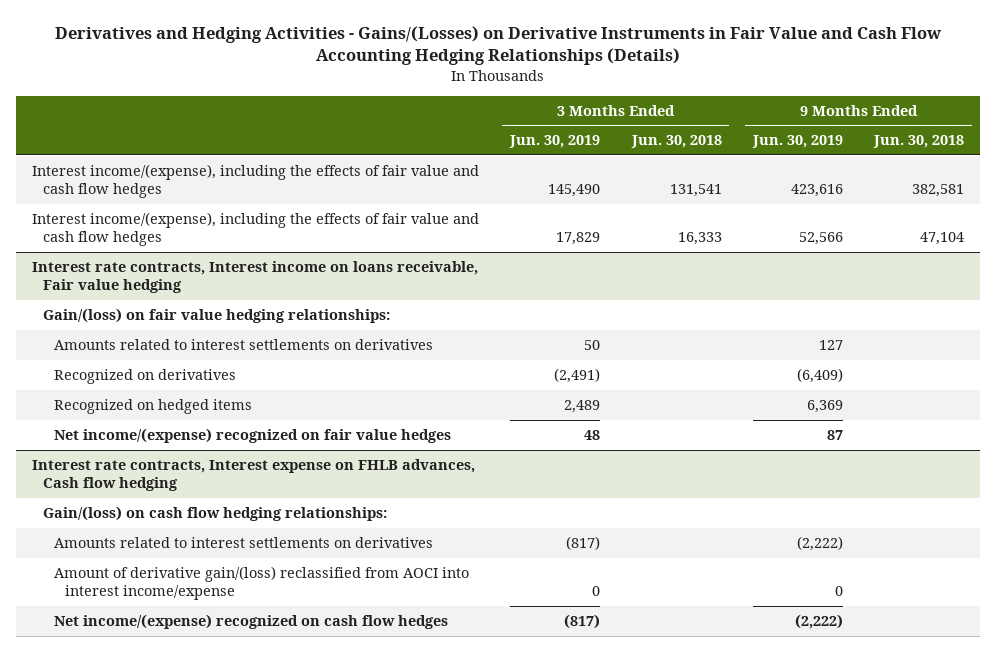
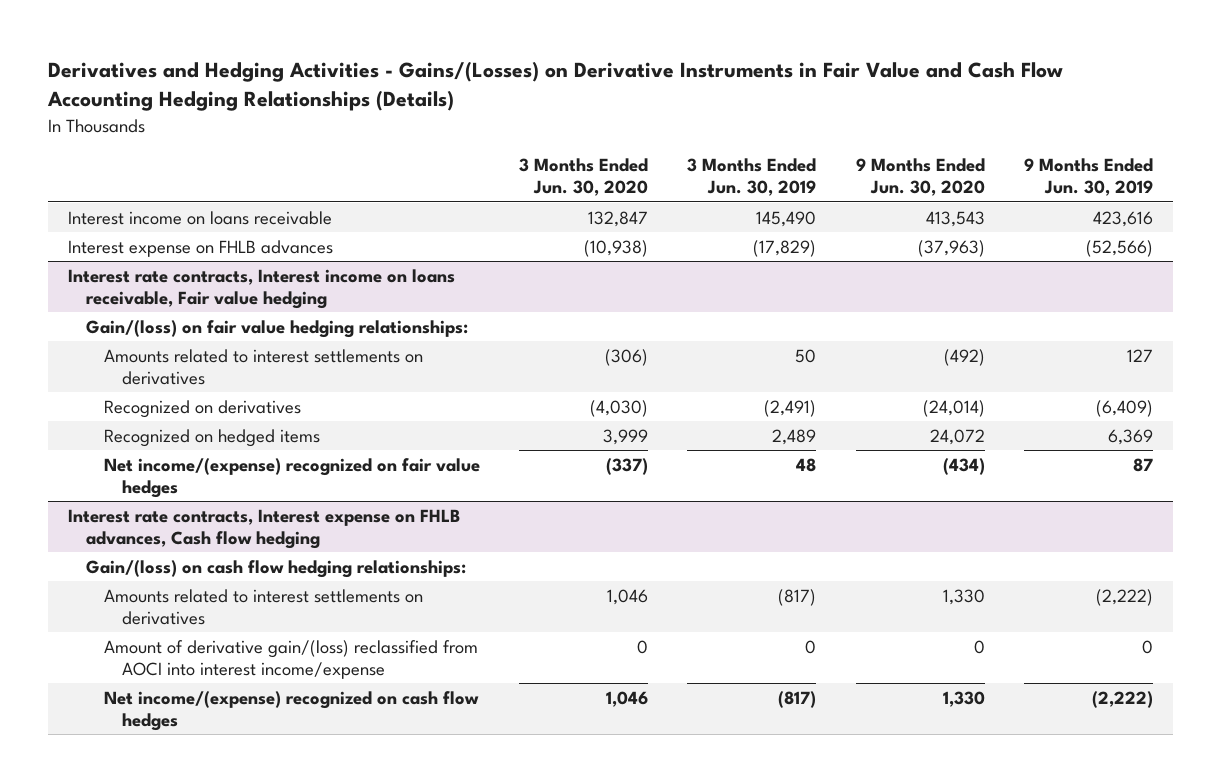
[630,135,722,149] Jun. 30, 2018 -> none
[873,135,965,149] Jun. 30, 2018 -> none
none -> [519,158,649,197] 3 Months Ended Jun. 30, 2020
none -> [855,158,985,197] 9 Months Ended Jun. 30, 2020
[31,212,479,247] Interest income/(expense), including the effects of fair value and cash flow hedges -> none
[31,164,479,199] Interest income/(expense), including the effects of fair value and cash flow hedges -> [68,210,333,225] Interest income on loans receivable
none -> [68,239,334,257] Interest expense on FHLB advances

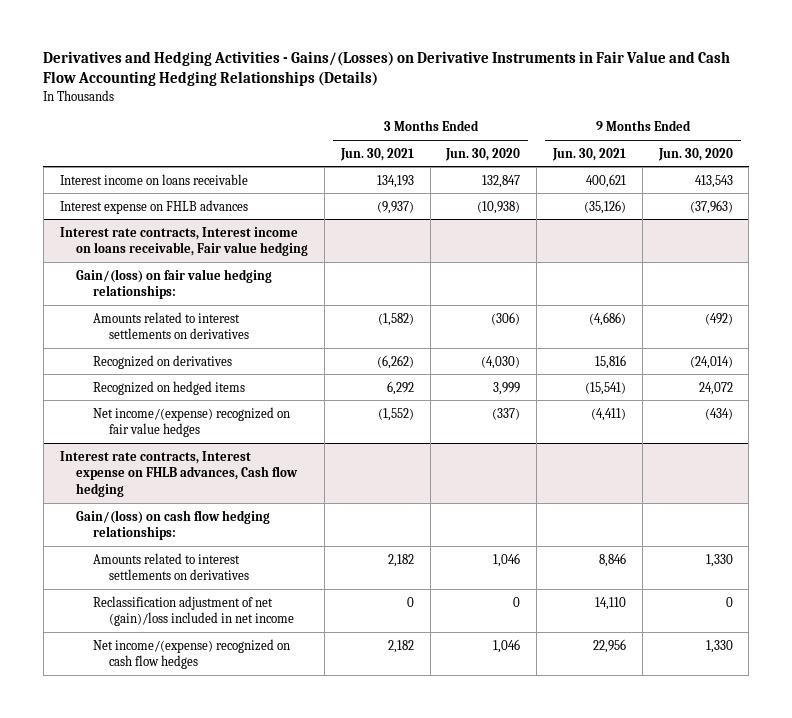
[687,158,817,197] 3 Months Ended Jun. 30, 2019 -> none
[1024,158,1154,197] 9 Months Ended Jun. 30, 2019 -> none
none -> [339,147,414,161] Jun. 30, 2021
none -> [551,147,626,161] Jun. 30, 2021
[103,639,478,679] Amount of derivative gain/(loss) reclassified from AOCI into interest income/expense -> [92,595,295,627] Reclassification adjustment of net (gain)/loss included in net income

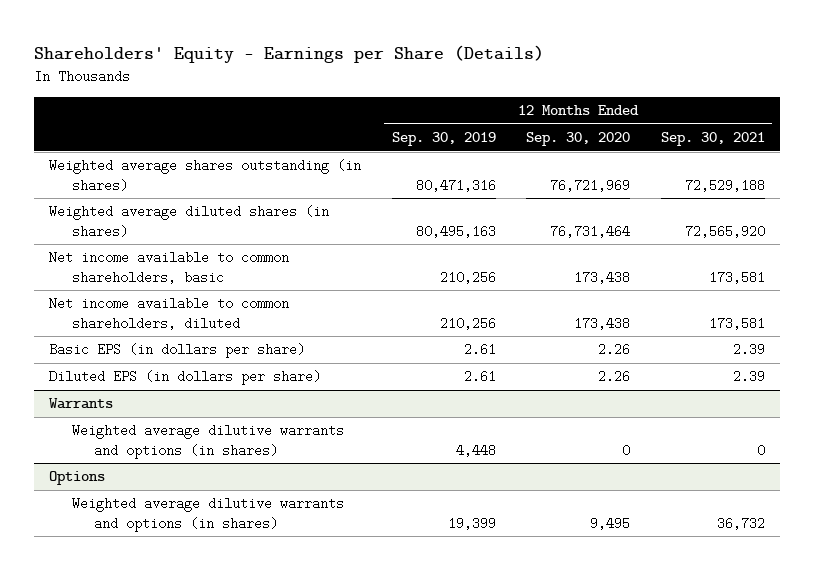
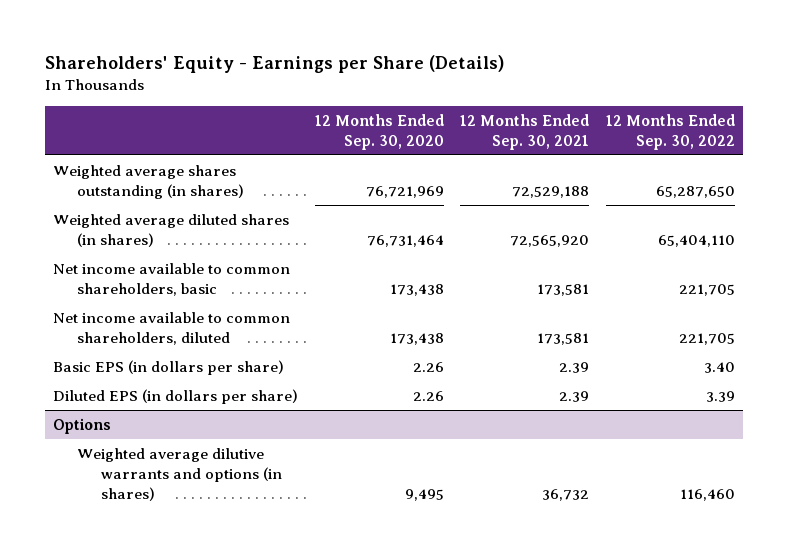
[391,132,496,147] Sep. 30, 2019 -> none
none -> [605,113,735,150] 12 Months Ended Sep. 30, 2022
[49,398,114,410] Warrants -> none
[71,424,344,459] Weighted average dilutive warrants and options (in shares) -> none

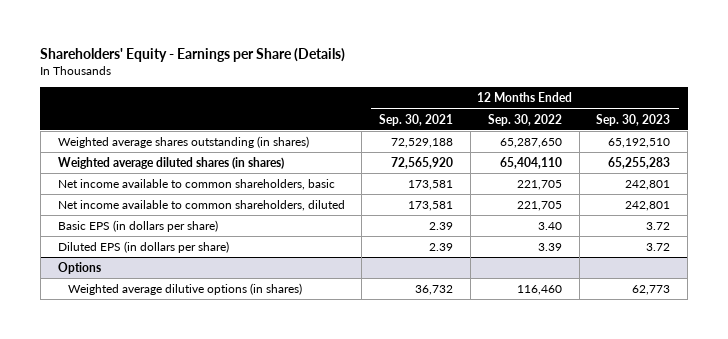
[314,113,444,150] 12 Months Ended Sep. 30, 2020 -> none
none -> [596,113,671,126] Sep. 30, 2023
[77,447,282,501] Weighted average dilutive warrants and options (in shares) -> [68,282,303,295] Weighted average dilutive options (in shares)

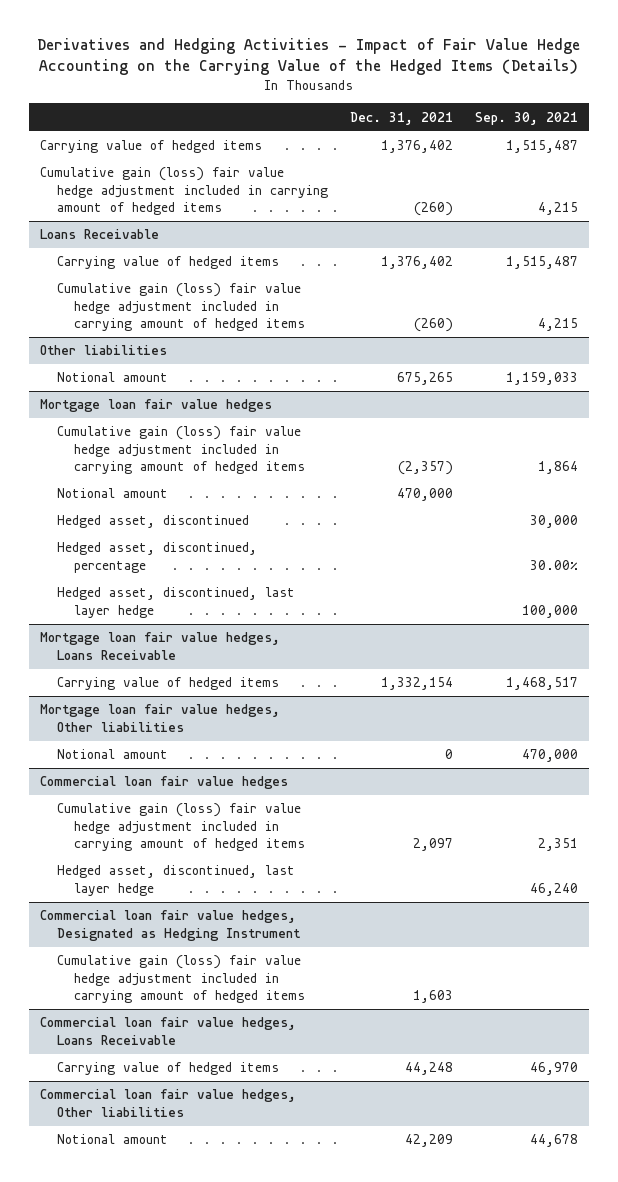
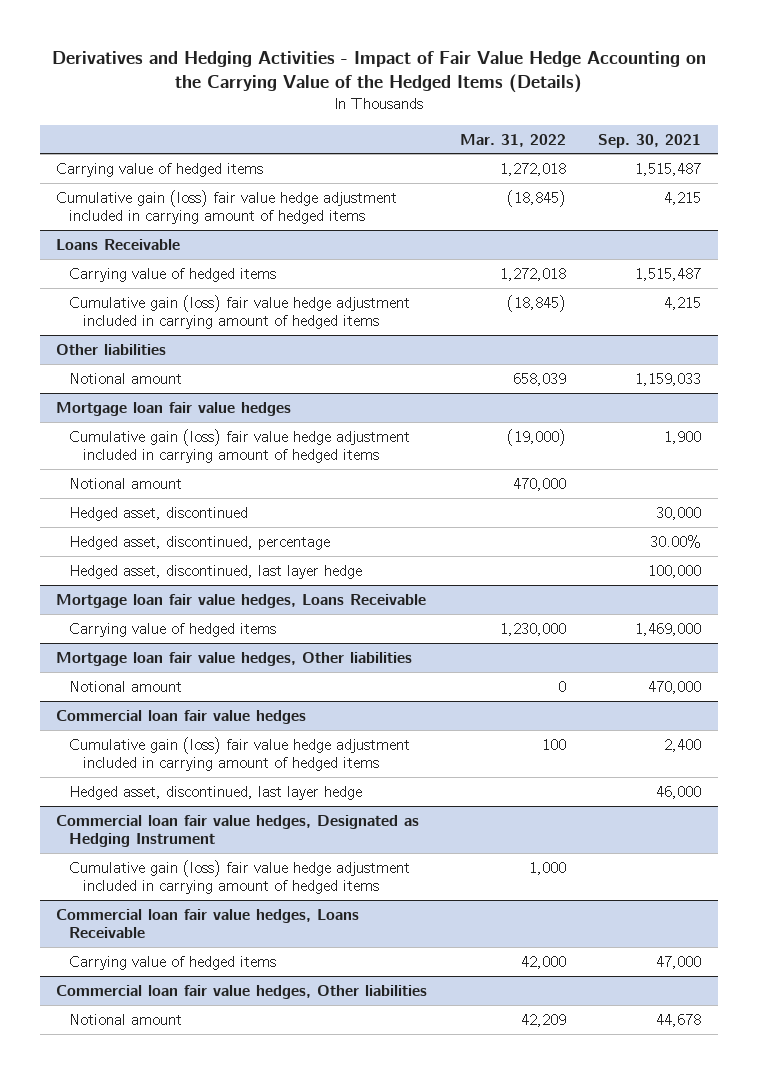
[350,111,454,125] Dec. 31, 2021 -> none
none -> [459,133,566,147] Mar. 31, 2022
[538,461,579,475] 1,864 -> [664,430,702,444] 1,900
[506,677,579,691] 1,468,517 -> [635,622,702,636] 1,469,000
[538,838,579,852] 2,351 -> [664,738,702,752] 2,400
[530,882,579,896] 46,240 -> [656,785,702,799] 46,000
[530,1062,579,1076] 46,970 -> [656,955,702,969] 47,000

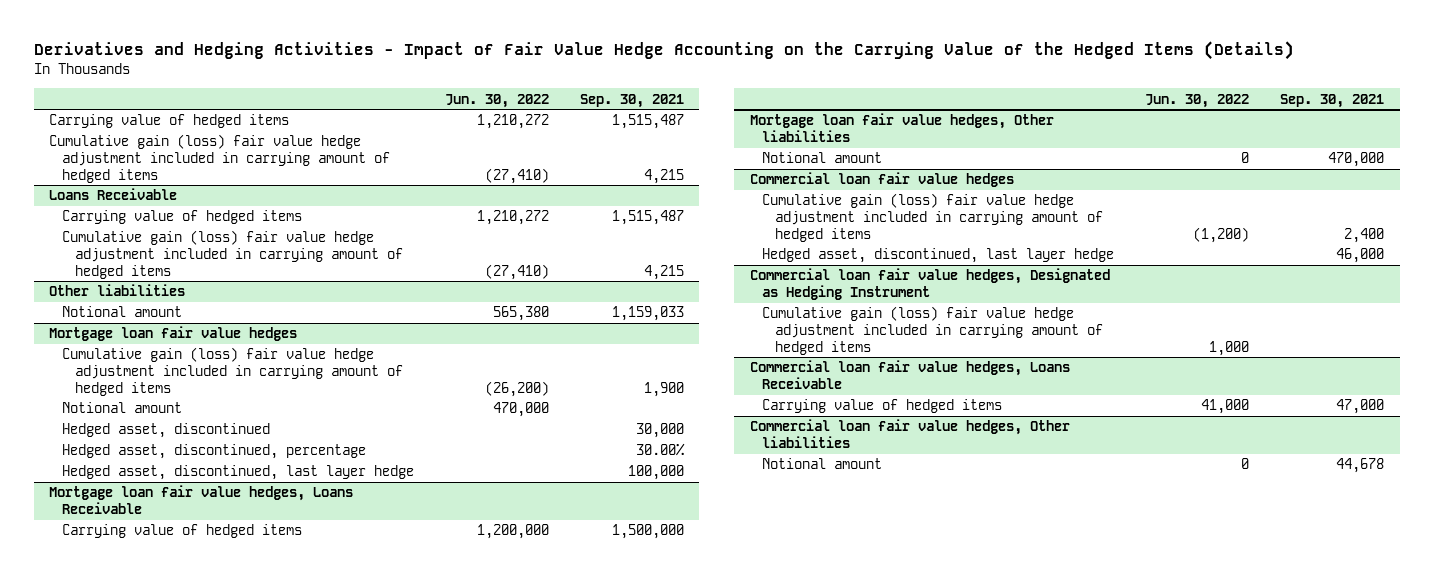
[459,133,566,147] Mar. 31, 2022 -> none
none -> [444,93,549,108] Jun. 30, 2022
[635,622,702,636] 1,469,000 -> [611,524,684,540] 1,500,000

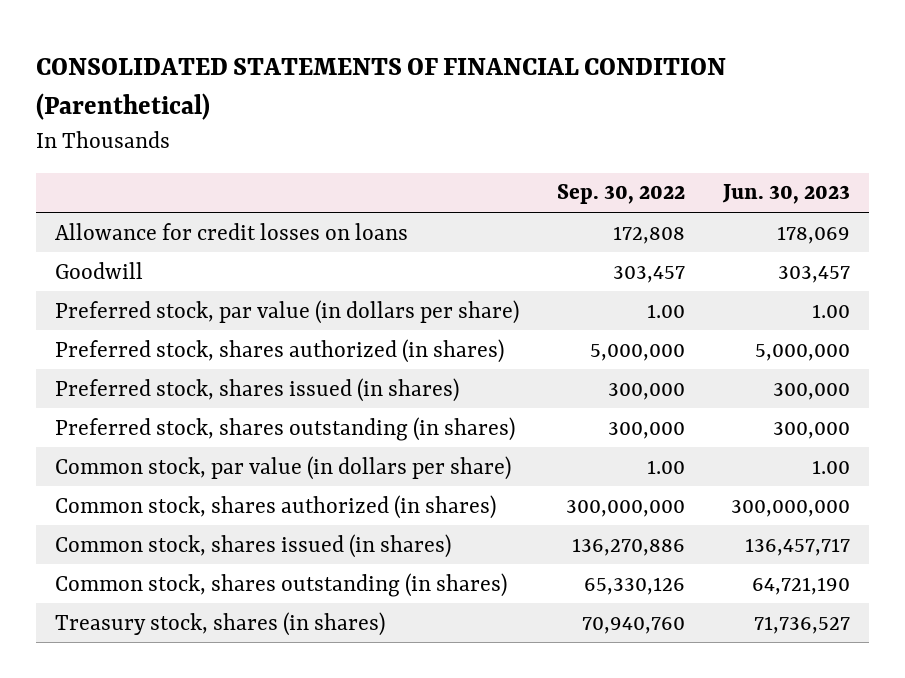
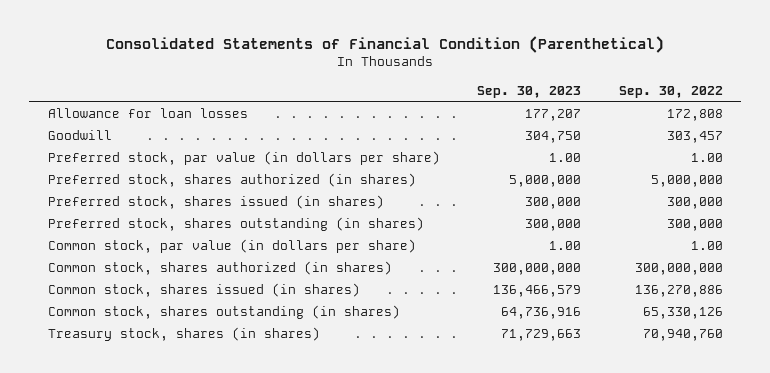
[36,58,727,120] CONSOLIDATED STATEMENTS OF FINANCIAL CONDITION (Parenthetical) -> [106,35,665,53] Consolidated Statements of Financial Condition (Parenthetical)
[721,184,850,205] Jun. 30, 2023 -> none
none -> [477,85,582,98] Sep. 30, 2023
[55,222,409,240] Allowance for credit losses on loans -> [47,107,248,118] Allowance for loan losses

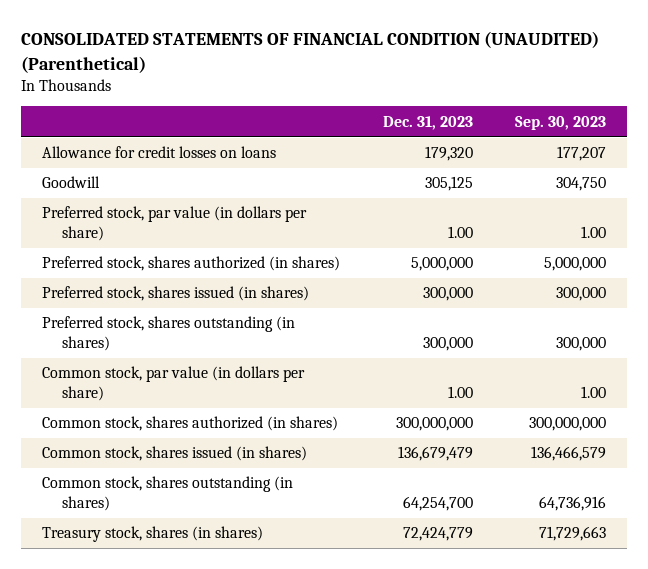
[106,35,665,53] Consolidated Statements of Financial Condition (Parenthetical) -> [20,31,599,73] CONSOLIDATED STATEMENTS OF FINANCIAL CONDITION (UNAUDITED) (Parenthetical)
[618,85,723,98] Sep. 30, 2022 -> none
none -> [382,115,473,130] Dec. 31, 2023
[47,107,248,118] Allowance for loan losses -> [42,146,277,159] Allowance for credit losses on loans

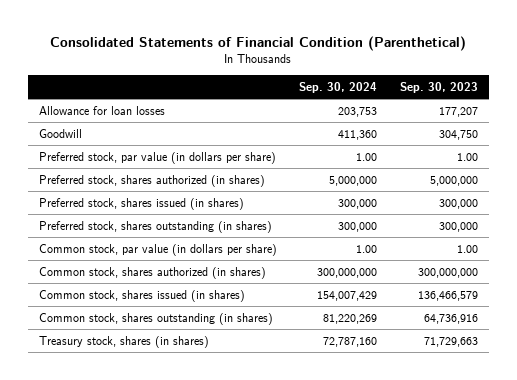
[20,31,599,73] CONSOLIDATED STATEMENTS OF FINANCIAL CONDITION (UNAUDITED) (Parenthetical) -> [50,35,467,51] Consolidated Statements of Financial Condition (Parenthetical)
[382,115,473,130] Dec. 31, 2023 -> none
none -> [299,81,378,93] Sep. 30, 2024
[42,146,277,159] Allowance for credit losses on loans -> [38,105,165,115] Allowance for loan losses

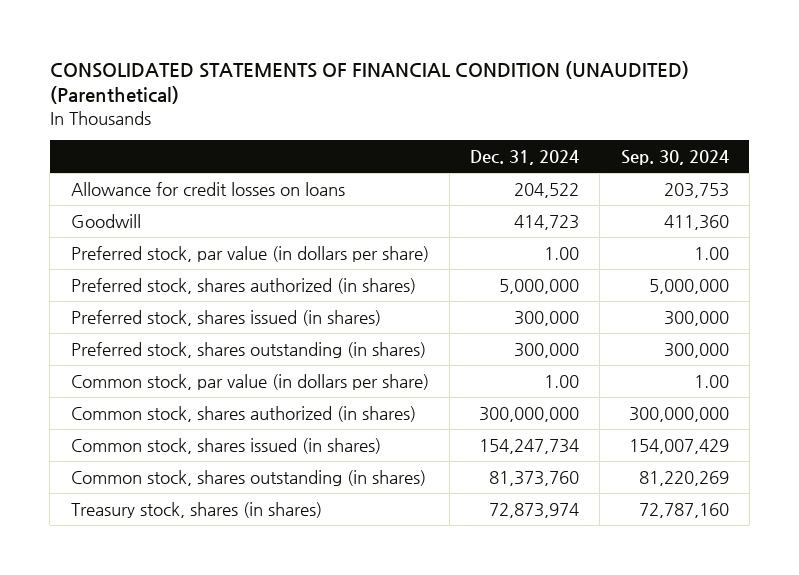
[50,35,467,51] Consolidated Statements of Financial Condition (Parenthetical) -> [49,60,689,105] CONSOLIDATED STATEMENTS OF FINANCIAL CONDITION (UNAUDITED) (Parenthetical)
[399,81,478,93] Sep. 30, 2023 -> none
none -> [470,150,580,166] Dec. 31, 2024
[38,105,165,115] Allowance for loan losses -> [70,181,345,196] Allowance for credit losses on loans

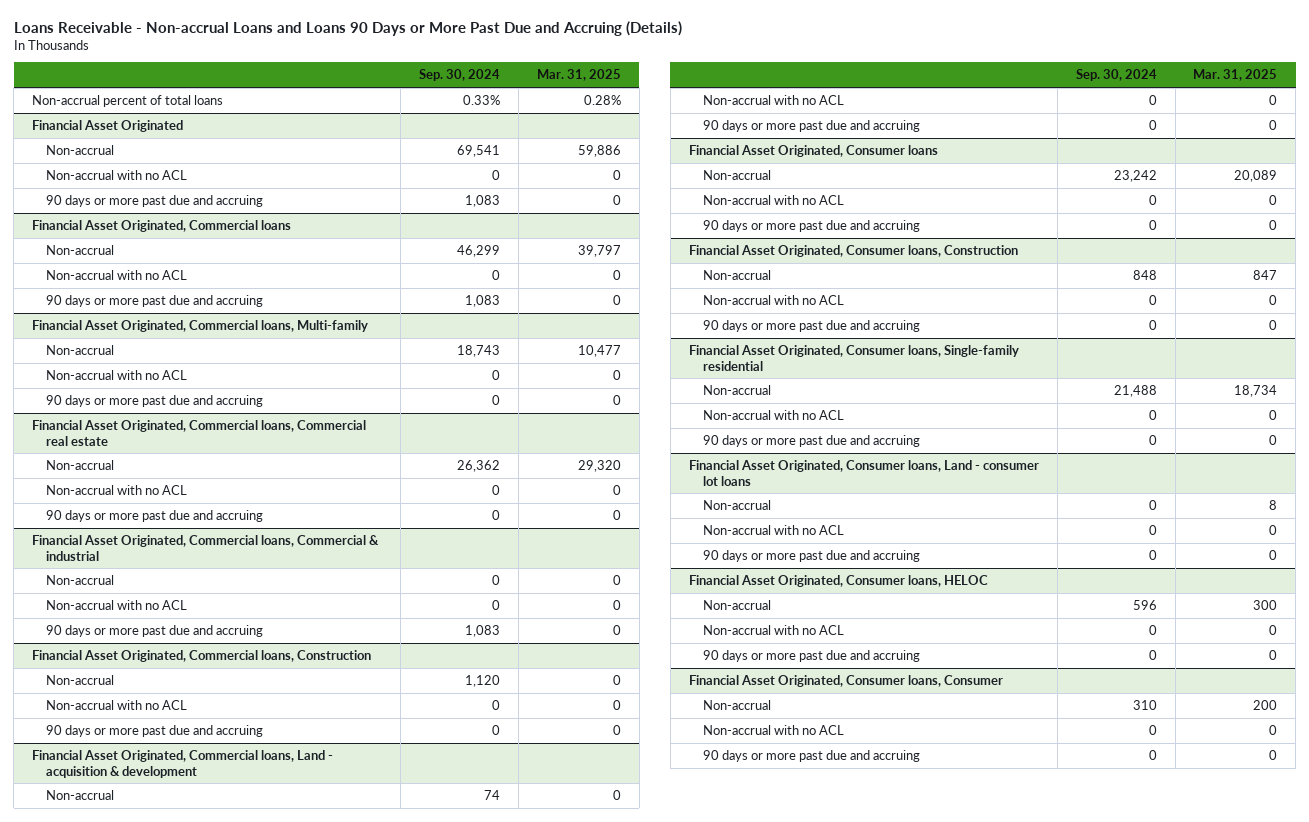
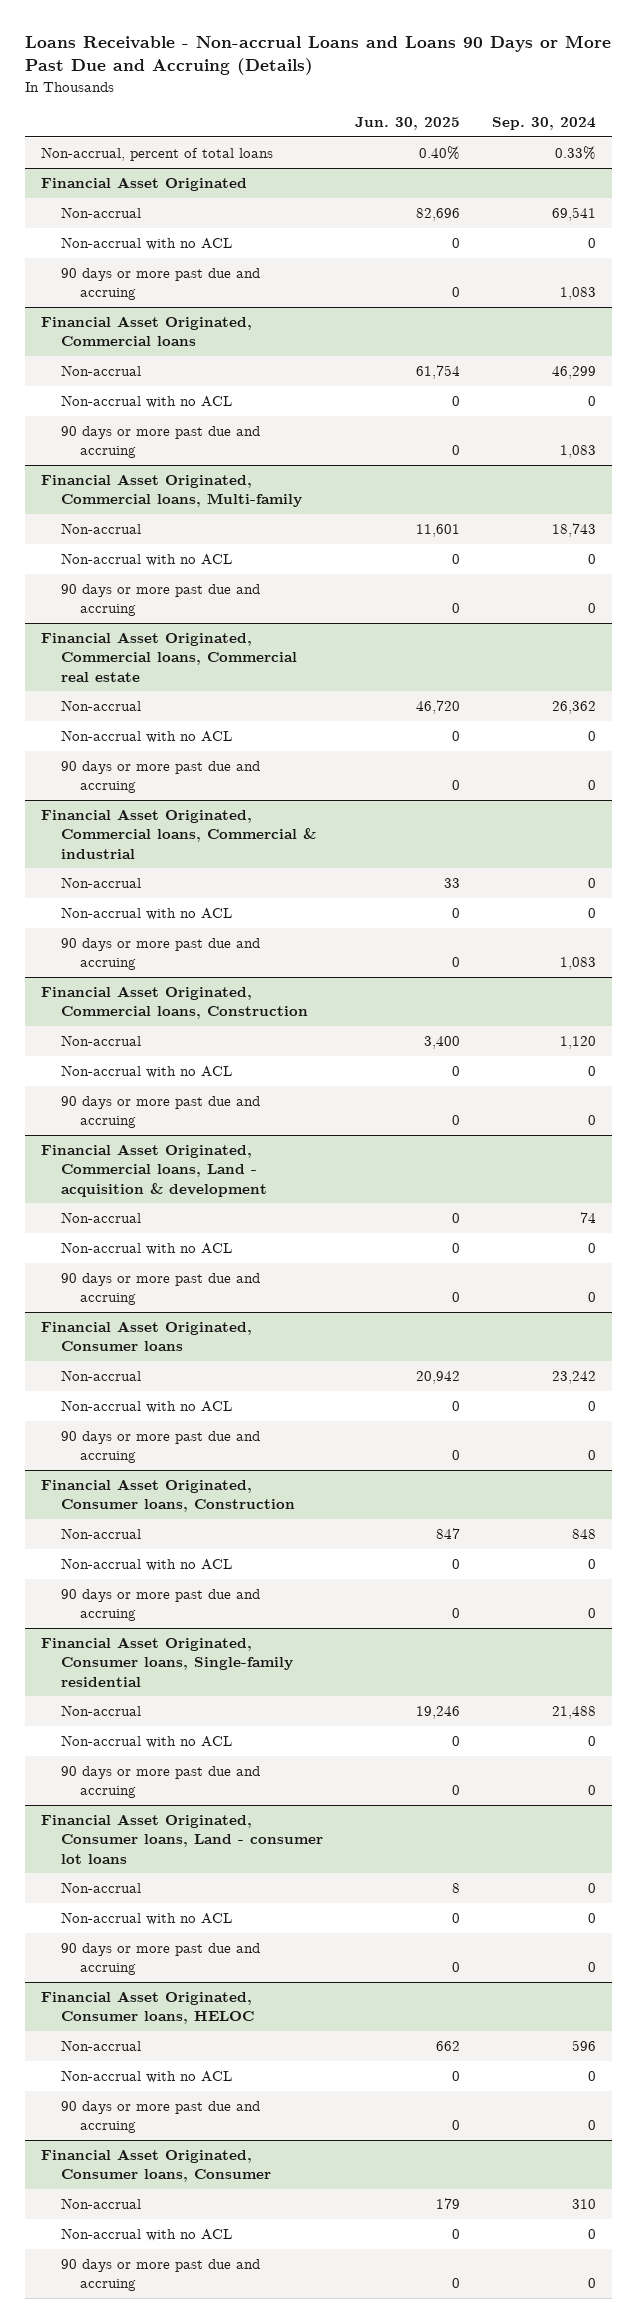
[536,69,621,82] Mar. 31, 2025 -> none
none -> [354,116,460,130] Jun. 30, 2025
[31,94,223,107] Non-accrual percent of total loans -> [40,147,273,162] Non-accrual, percent of total loans

